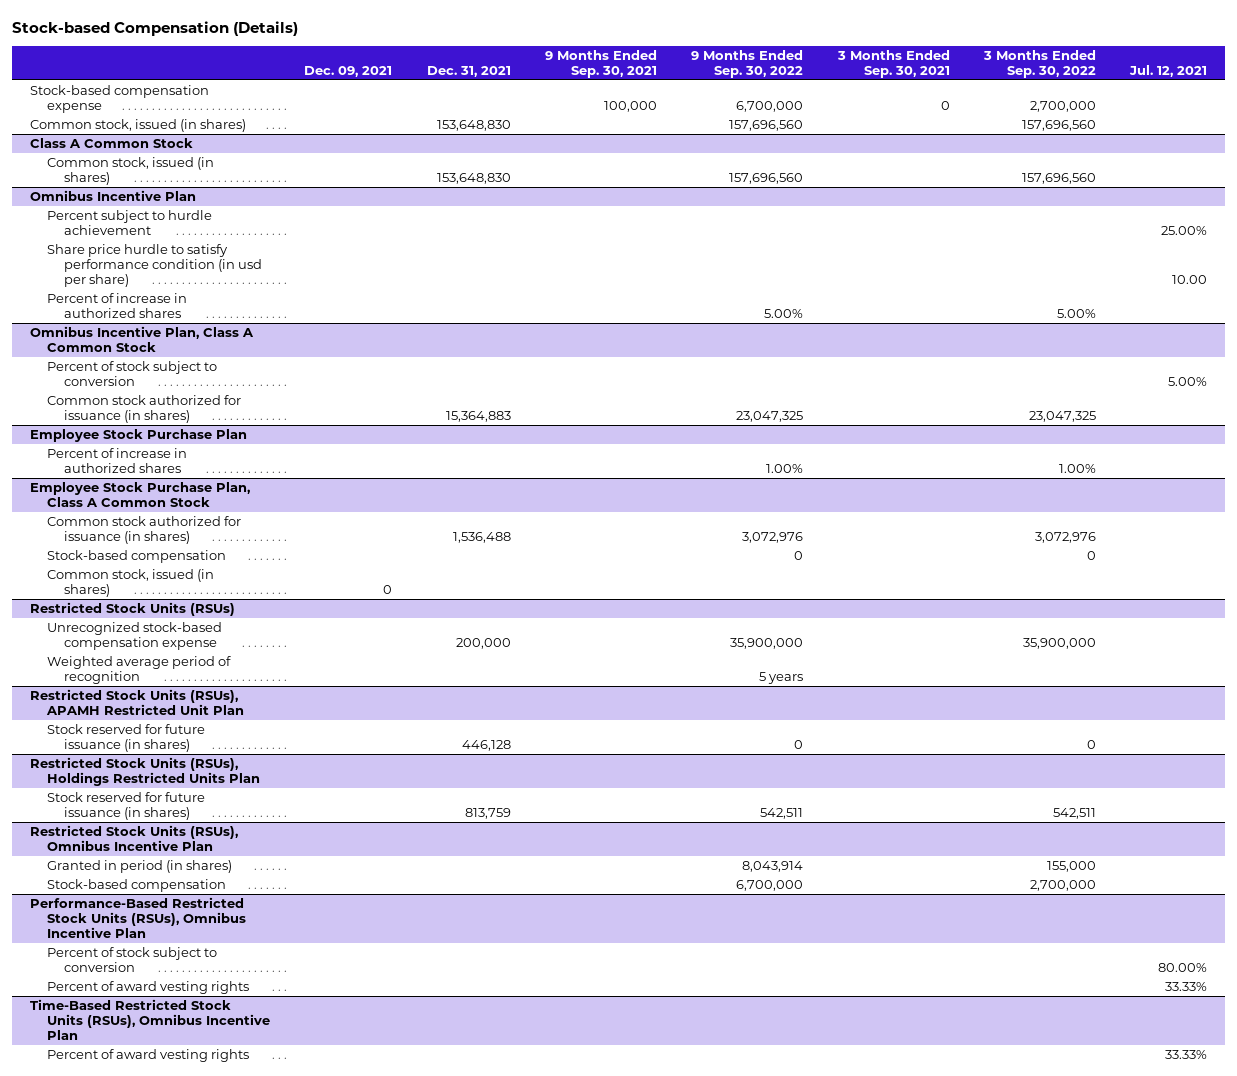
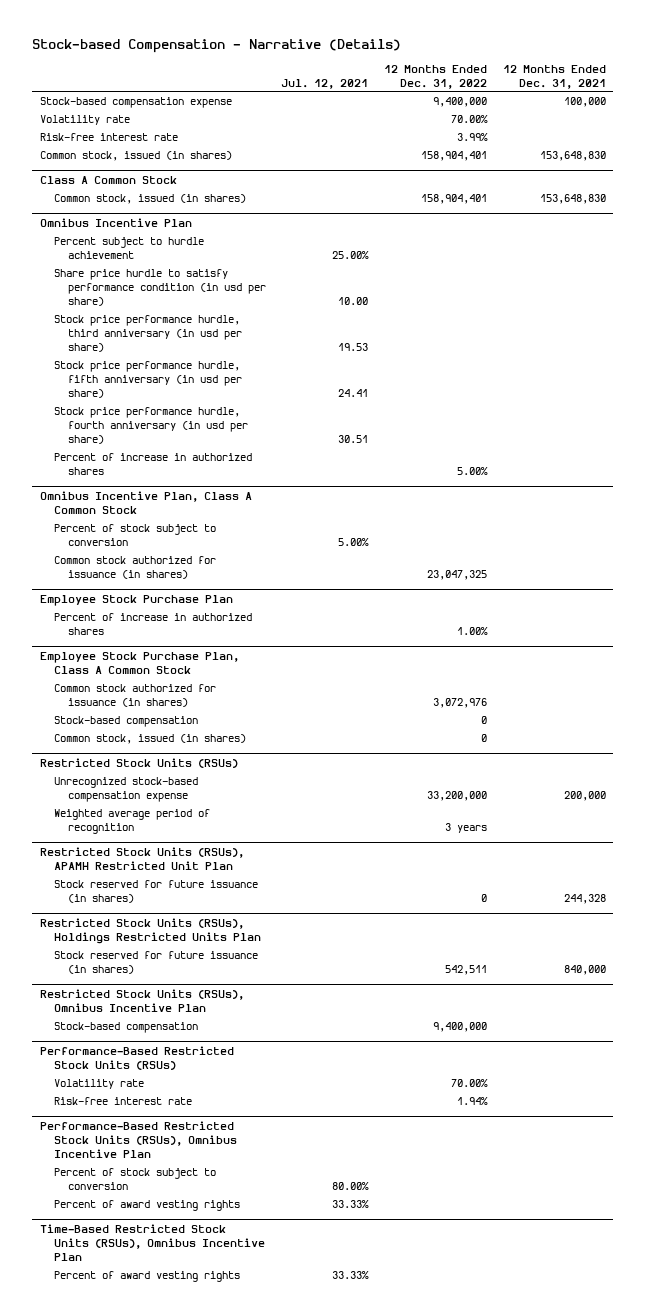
[12,20,299,36] Stock-based Compensation (Details) -> [32,38,402,53] Stock-based Compensation - Narrative (Details)
[304,65,393,77] Dec. 09, 2021 -> none
[426,65,511,77] Dec. 31, 2021 -> none
[544,49,657,78] 9 Months Ended Sep. 30, 2021 -> none
[691,49,804,78] 9 Months Ended Sep. 30, 2022 -> none
[836,49,950,78] 3 Months Ended Sep. 30, 2021 -> none
[983,49,1097,78] 3 Months Ended Sep. 30, 2022 -> none
none -> [384,64,488,89] 12 Months Ended Dec. 31, 2022
none -> [502,64,606,89] 12 Months Ended Dec. 31, 2021
none -> [40,115,131,126] Volatility rate
none -> [40,133,179,142] Risk-free interest rate
none -> [54,315,242,352] Stock price performance hurdle, third anniversary (in usd per share)
none -> [54,361,242,398] Stock price performance hurdle, fifth anniversary (in usd per share)
none -> [54,407,248,444] Stock price performance hurdle, fourth anniversary (in usd per share)
[46,859,232,873] Granted in period (in shares) -> none
none -> [40,1045,235,1070] Performance-Based Restricted Stock Units (RSUs)
none -> [54,1079,145,1090] Volatility rate
none -> [54,1097,193,1106] Risk-free interest rate

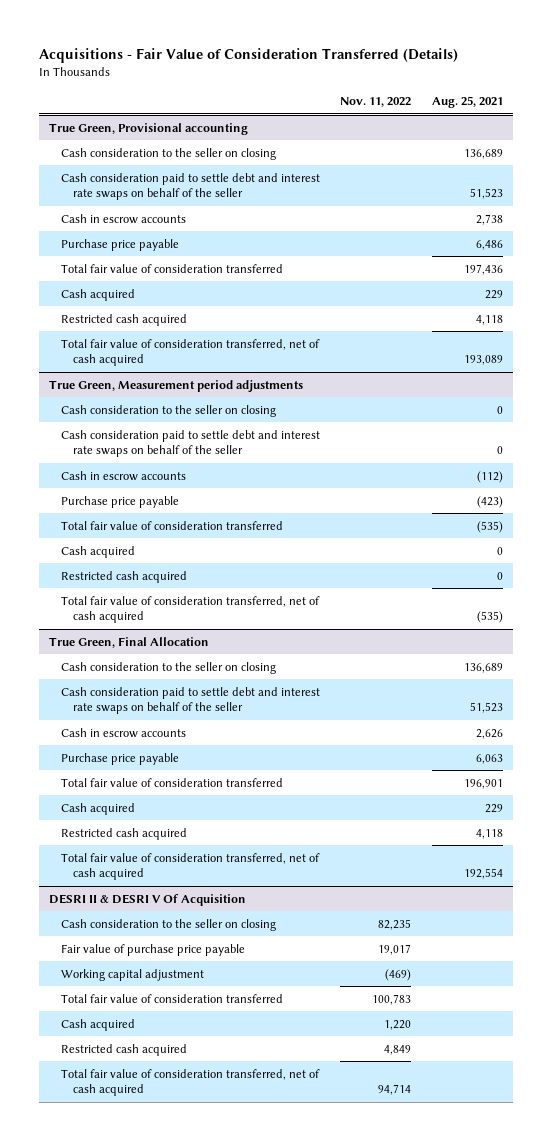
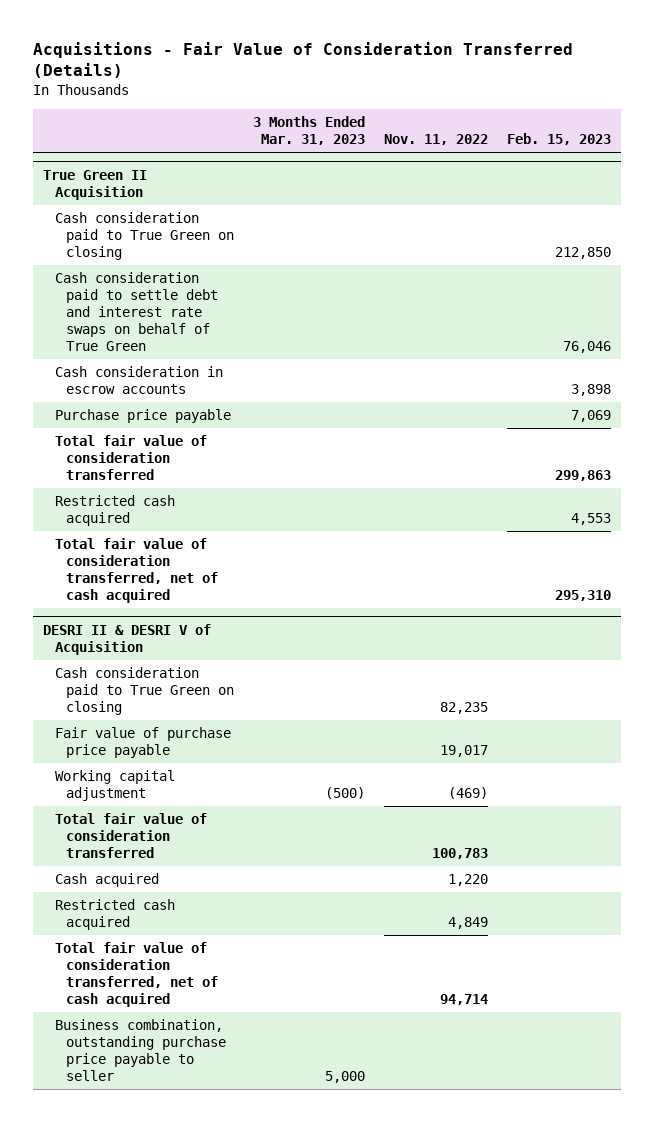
[432,96,504,109] Aug. 25, 2021 -> none
none -> [253,116,366,146] 3 Months Ended Mar. 31, 2023
none -> [507,133,612,146] Feb. 15, 2023
[49,122,249,135] True Green, Provisional accounting -> none
[60,147,276,160] Cash consideration to the seller on closing -> none
[60,172,320,201] Cash consideration paid to settle debt and interest rate swaps on behalf of the seller -> none
[60,213,186,224] Cash in escrow accounts -> none
[60,238,179,251] Purchase price payable -> none
[60,263,283,273] Total fair value of consideration transferred -> none
[60,288,135,301] Cash acquired -> none
[60,313,187,326] Restricted cash acquired -> none
[60,338,320,367] Total fair value of consideration transferred, net of cash acquired -> none
[49,379,304,392] True Green, Measurement period adjustments -> none
[60,404,276,417] Cash consideration to the seller on closing -> none
[60,429,320,458] Cash consideration paid to settle debt and interest rate swaps on behalf of the seller -> none
[60,470,186,481] Cash in escrow accounts -> none
[60,495,179,508] Purchase price payable -> none
[60,520,283,530] Total fair value of consideration transferred -> none
[60,545,135,558] Cash acquired -> none
[60,570,187,583] Restricted cash acquired -> none
[60,595,320,624] Total fair value of consideration transferred, net of cash acquired -> none
[49,636,210,648] True Green, Final Allocation -> none
[60,661,276,674] Cash consideration to the seller on closing -> none
[60,686,320,715] Cash consideration paid to settle debt and interest rate swaps on behalf of the seller -> none
[60,727,186,738] Cash in escrow accounts -> none
[60,752,179,765] Purchase price payable -> none
[60,777,283,787] Total fair value of consideration transferred -> none
[60,802,135,815] Cash acquired -> none
[60,827,187,840] Restricted cash acquired -> none
[60,852,320,881] Total fair value of consideration transferred, net of cash acquired -> none
none -> [42,169,147,200] True Green II Acquisition
none -> [54,212,235,261] Cash consideration paid to True Green on closing
none -> [54,272,219,352] Cash consideration paid to settle debt and interest rate swaps on behalf of True Green
none -> [54,366,223,395] Cash consideration in escrow accounts
none -> [54,409,231,424] Purchase price payable
none -> [54,435,207,481] Total fair value of consideration transferred
none -> [54,495,175,527] Restricted cash acquired
none -> [54,538,219,604] Total fair value of consideration transferred, net of cash acquired
[49,893,247,906] DESRI II & DESRI V Of Acquisition -> [42,623,211,655] DESRI II & DESRI V of Acquisition
[60,918,276,931] Cash consideration to the seller on closing -> [54,667,235,716] Cash consideration paid to True Green on closing
none -> [54,1019,227,1082] Business combination, outstanding purchase price payable to seller

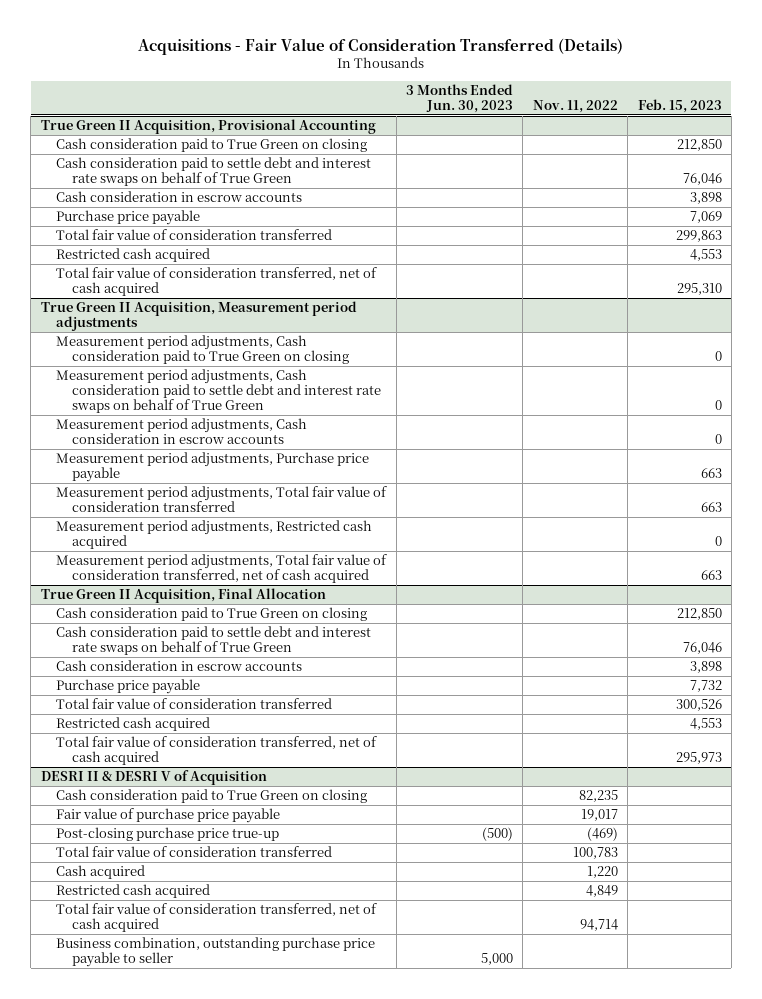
[253,116,366,146] 3 Months Ended Mar. 31, 2023 -> none
none -> [406,83,514,114] 3 Months Ended Jun. 30, 2023
[42,169,147,200] True Green II Acquisition -> [40,119,376,135] True Green II Acquisition, Provisional Accounting
none -> [40,301,357,332] True Green II Acquisition, Measurement period adjustments
none -> [56,335,350,365] Measurement period adjustments, Cash consideration paid to True Green on closing
none -> [56,369,382,414] Measurement period adjustments, Cash consideration paid to settle debt and interest rate swaps on behalf of True Green
none -> [56,418,308,445] Measurement period adjustments, Cash consideration in escrow accounts
none -> [56,452,370,483] Measurement period adjustments, Purchase price payable
none -> [56,486,388,513] Measurement period adjustments, Total fair value of consideration transferred
none -> [56,520,373,550] Measurement period adjustments, Restricted cash acquired
none -> [56,554,388,584] Measurement period adjustments, Total fair value of consideration transferred, net of cash acquired
none -> [40,588,326,604] True Green II Acquisition, Final Allocation
none -> [56,607,368,622] Cash consideration paid to True Green on closing
none -> [56,626,372,656] Cash consideration paid to settle debt and interest rate swaps on behalf of True Green
none -> [56,660,303,672] Cash consideration in escrow accounts
none -> [56,679,201,695] Purchase price payable
none -> [56,698,333,710] Total fair value of consideration transferred
none -> [56,717,211,732] Restricted cash acquired
none -> [56,736,378,766] Total fair value of consideration transferred, net of cash acquired
[54,770,175,802] Working capital adjustment -> [56,827,280,842] Post-closing purchase price true-up

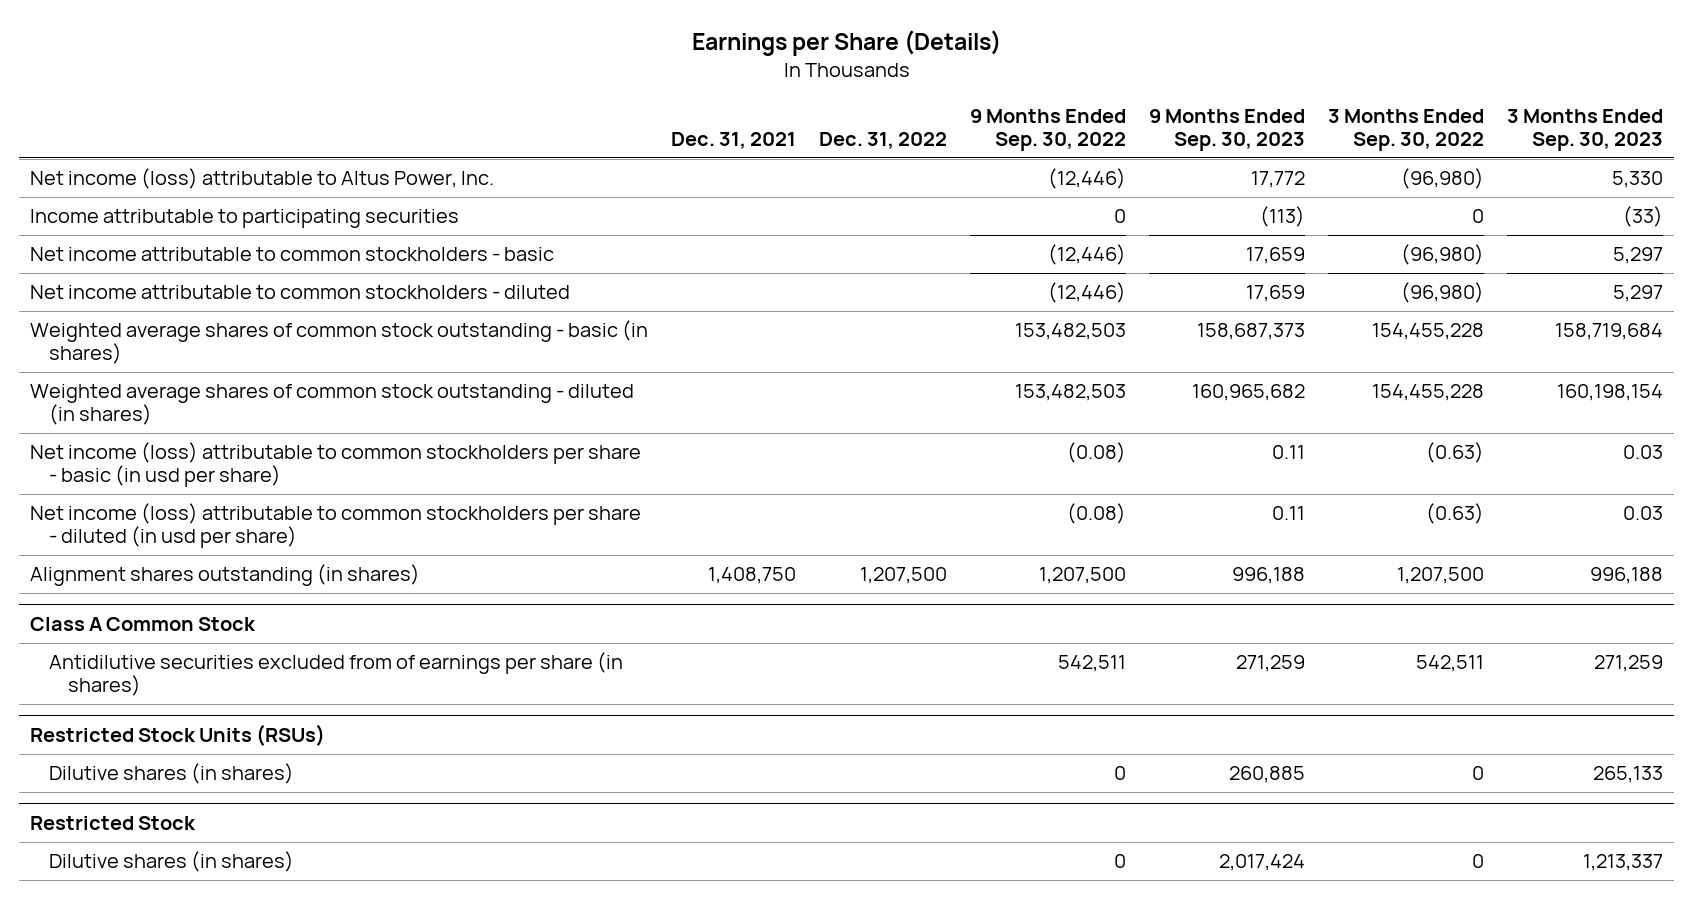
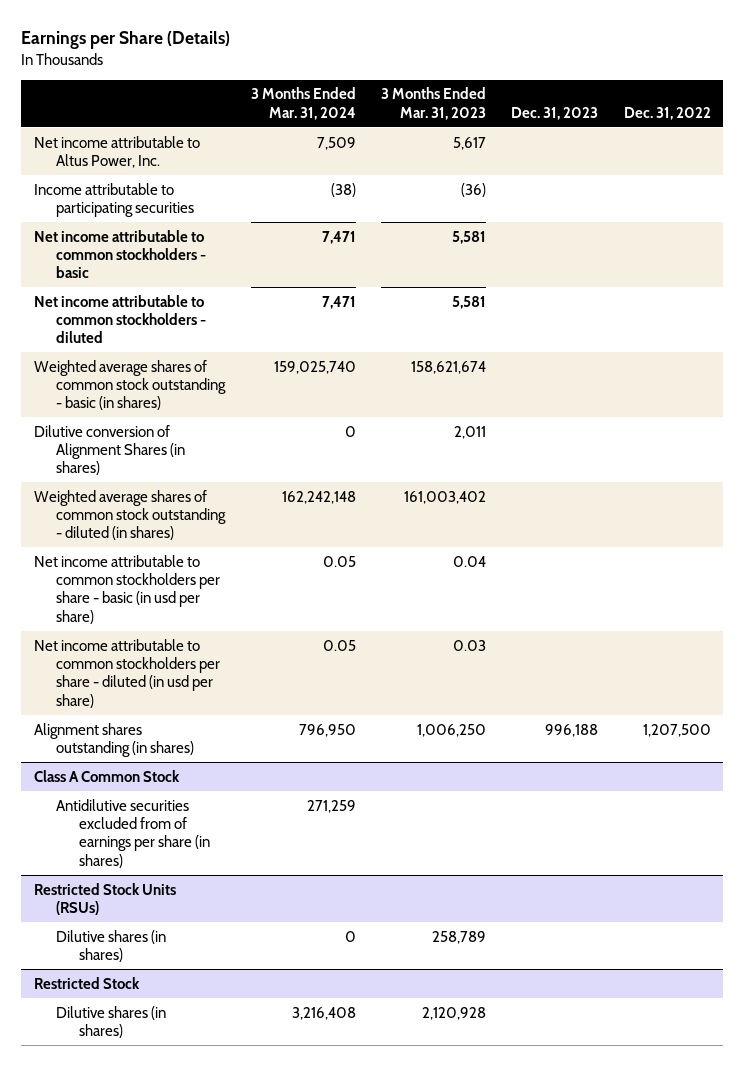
[671,131,797,149] Dec. 31, 2021 -> none
[970,108,1127,151] 9 Months Ended Sep. 30, 2022 -> none
[1149,108,1306,151] 9 Months Ended Sep. 30, 2023 -> none
[1328,108,1485,151] 3 Months Ended Sep. 30, 2022 -> none
[1506,108,1663,151] 3 Months Ended Sep. 30, 2023 -> none
none -> [250,87,356,120] 3 Months Ended Mar. 31, 2024
none -> [381,87,487,120] 3 Months Ended Mar. 31, 2023
none -> [511,106,599,120] Dec. 31, 2023
[30,168,495,190] Net income (loss) attributable to Altus Power, Inc. -> [33,135,200,168] Net income attributable to Altus Power, Inc.
none -> [33,424,186,476] Dilutive conversion of Alignment Shares (in shares)
[30,442,642,488] Net income (loss) attributable to common stockholders per share - basic (in usd per share) -> [33,554,221,624] Net income attributable to common stockholders per share - basic (in usd per share)
[30,503,642,549] Net income (loss) attributable to common stockholders per share - diluted (in usd per share) -> [33,638,221,708] Net income attributable to common stockholders per share - diluted (in usd per share)

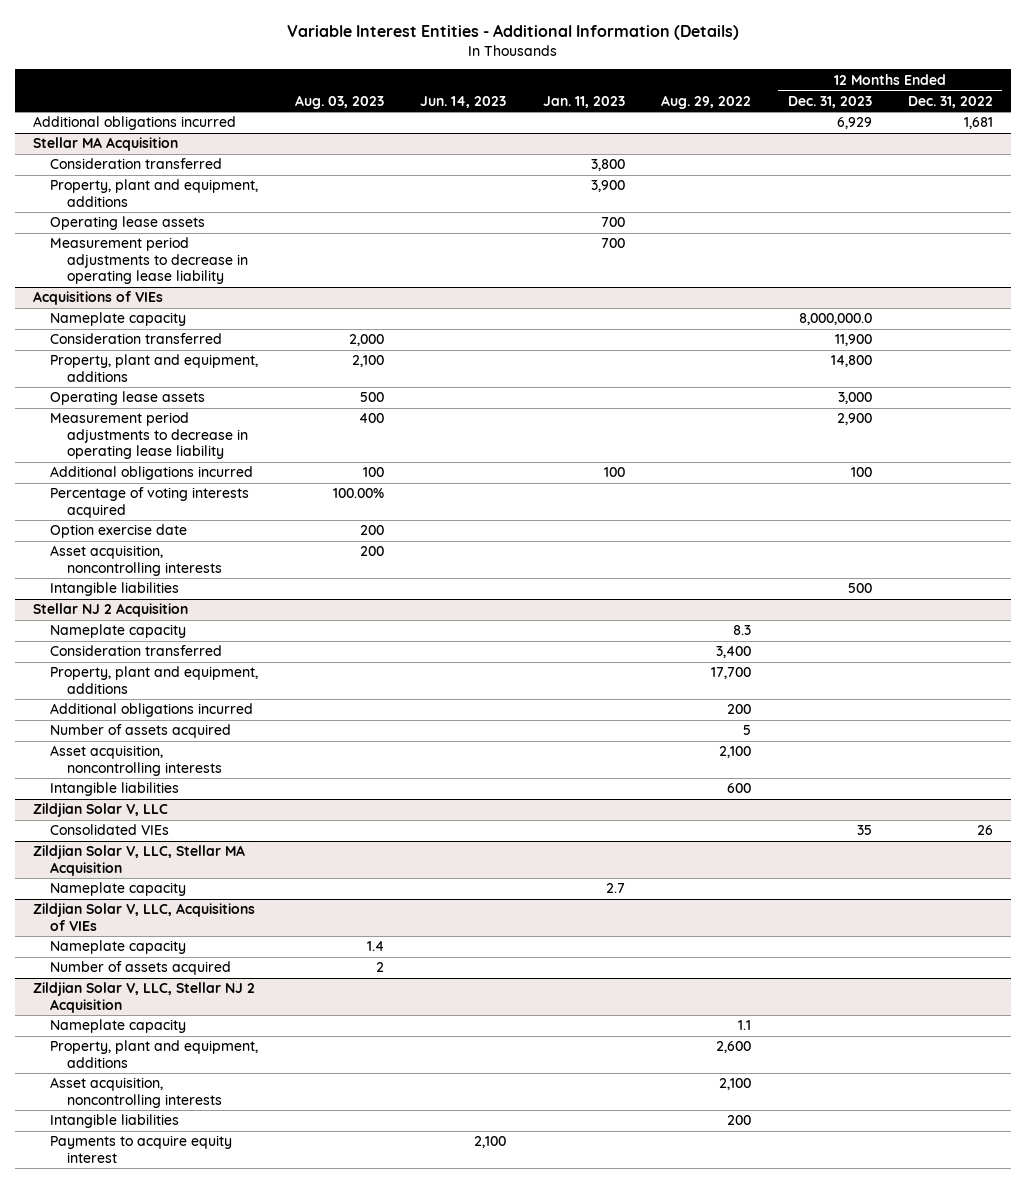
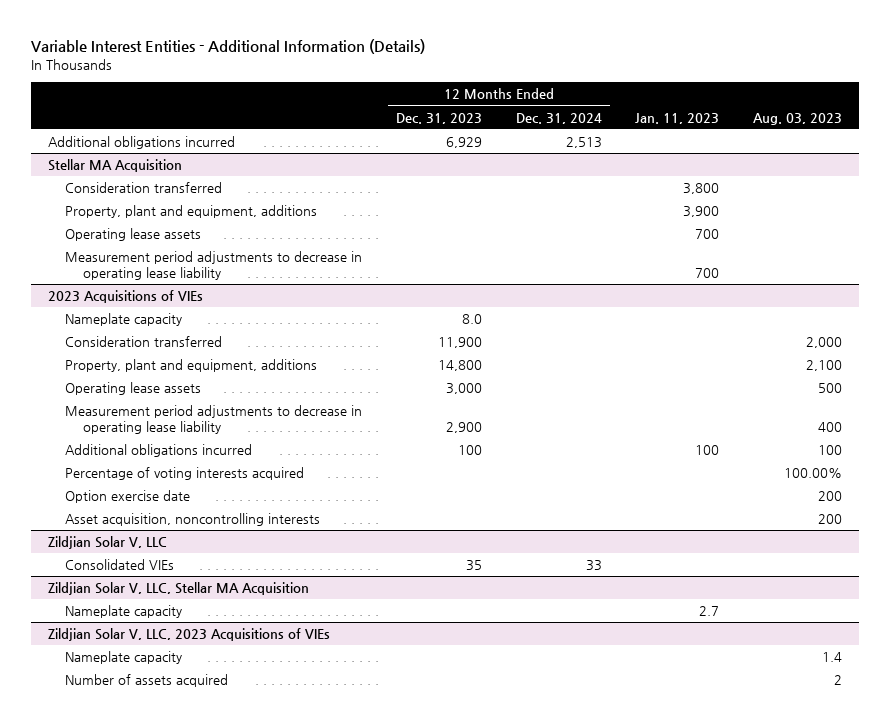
[420,95,507,108] Jun. 14, 2023 -> none
[661,94,752,109] Aug. 29, 2022 -> none
[908,95,994,108] Dec. 31, 2022 -> none
none -> [515,112,602,124] Dec. 31, 2024
[33,291,164,306] Acquisitions of VIEs -> [47,290,203,304] 2023 Acquisitions of VIEs
[798,313,872,326] 8,000,000.0 -> [462,314,483,325] 8.0
[50,582,180,597] Intangible liabilities -> none
[33,603,189,618] Stellar NJ 2 Acquisition -> none
[50,624,187,639] Nameplate capacity -> none
[50,645,223,657] Consideration transferred -> none
[50,666,259,694] Property, plant and equipment, additions -> none
[50,703,254,718] Additional obligations incurred -> none
[50,724,232,739] Number of assets acquired -> none
[50,745,223,776] Asset acquisition, noncontrolling interests -> none
[50,782,180,797] Intangible liabilities -> none
[33,903,256,931] Zildjian Solar V, LLC, Acquisitions of VIEs -> [47,628,330,642] Zildjian Solar V, LLC, 2023 Acquisitions of VIEs
[33,982,256,1013] Zildjian Solar V, LLC, Stellar NJ 2 Acquisition -> none
[50,1019,187,1034] Nameplate capacity -> none
[50,1040,259,1068] Property, plant and equipment, additions -> none
[50,1077,223,1108] Asset acquisition, noncontrolling interests -> none
[50,1114,180,1129] Intangible liabilities -> none
[50,1135,233,1163] Payments to acquire equity interest -> none

